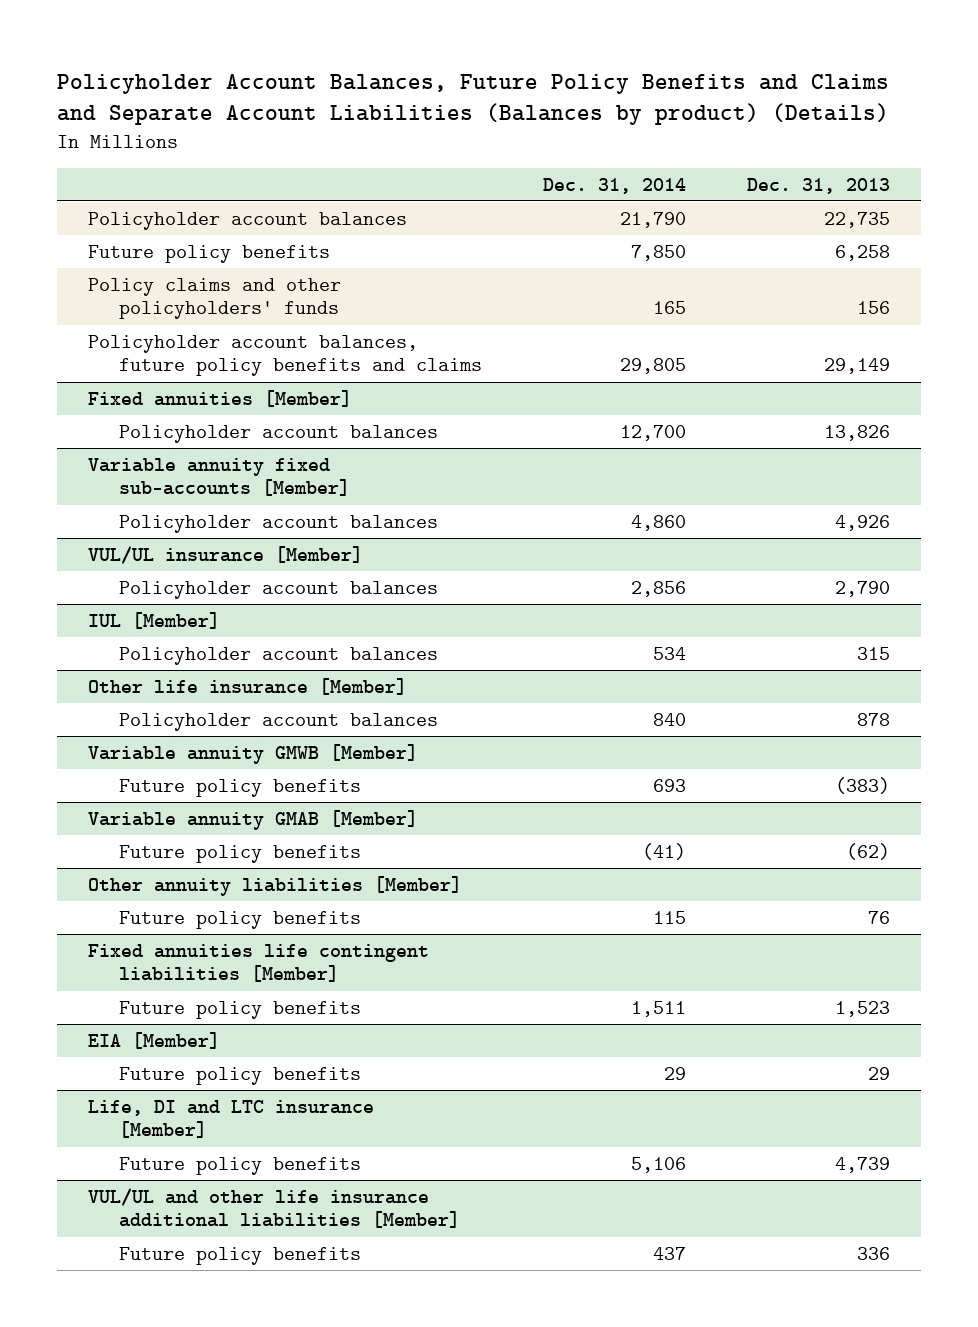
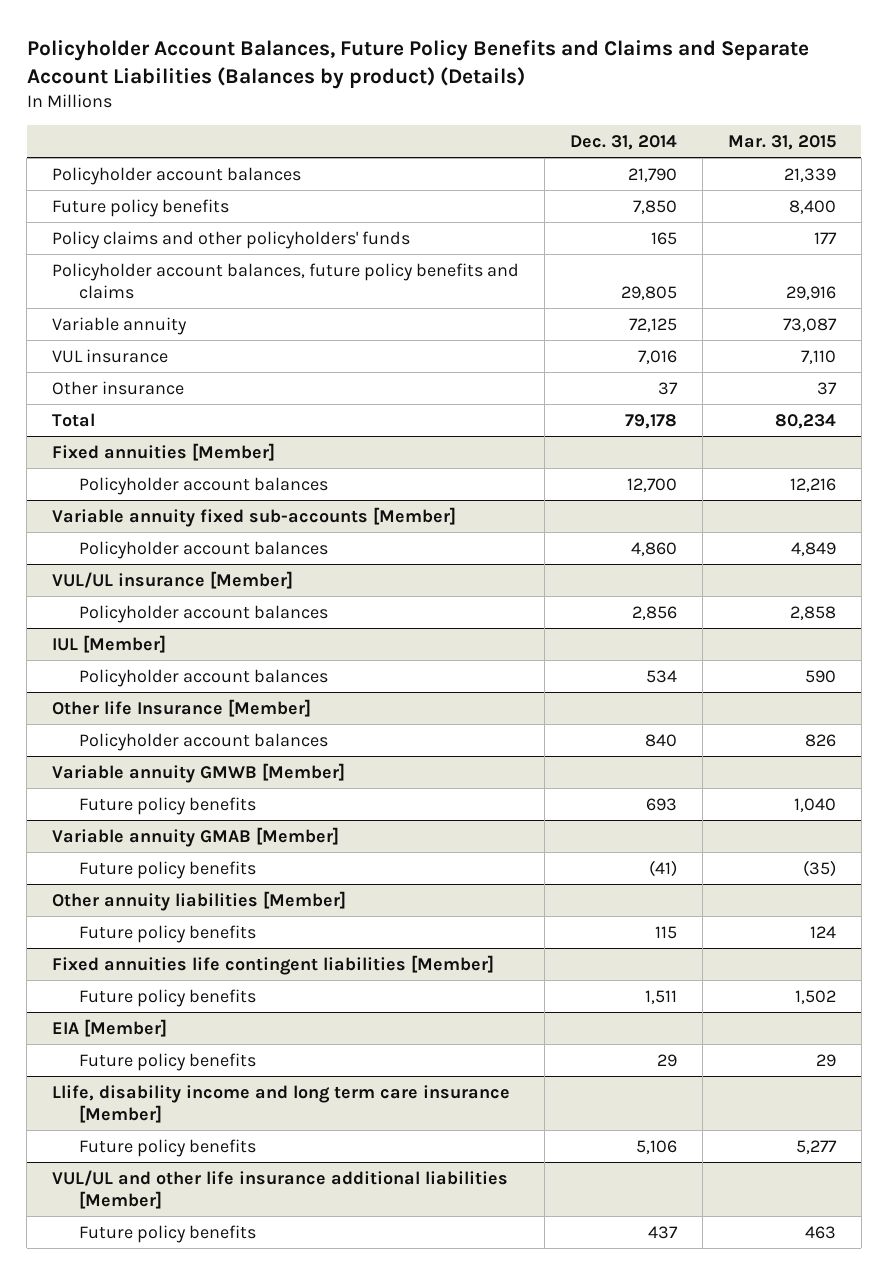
[747,177,891,194] Dec. 31, 2013 -> none
none -> [727,134,836,150] Mar. 31, 2015
none -> [51,316,187,335] Variable annuity
none -> [51,348,168,363] VUL insurance
none -> [51,380,184,395] Other insurance
none -> [51,412,95,427] Total
[87,677,407,695] Other life insurance [Member] -> [51,698,311,717] Other life Insurance [Member]
[87,1099,374,1139] Life, DI and LTC insurance [Member] -> [51,1084,510,1123] Llife, disability income and long term care insurance [Member]

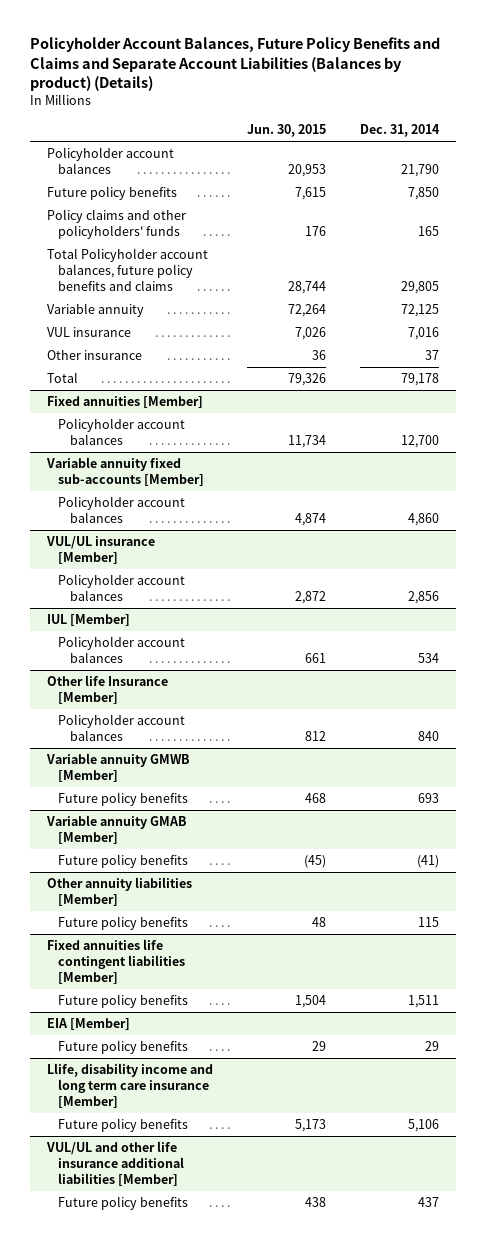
[727,134,836,150] Mar. 31, 2015 -> none
none -> [246,123,326,137] Jun. 30, 2015
[51,262,519,299] Policyholder account balances, future policy benefits and claims -> [46,248,208,291] Total Policyholder account balances, future policy benefits and claims

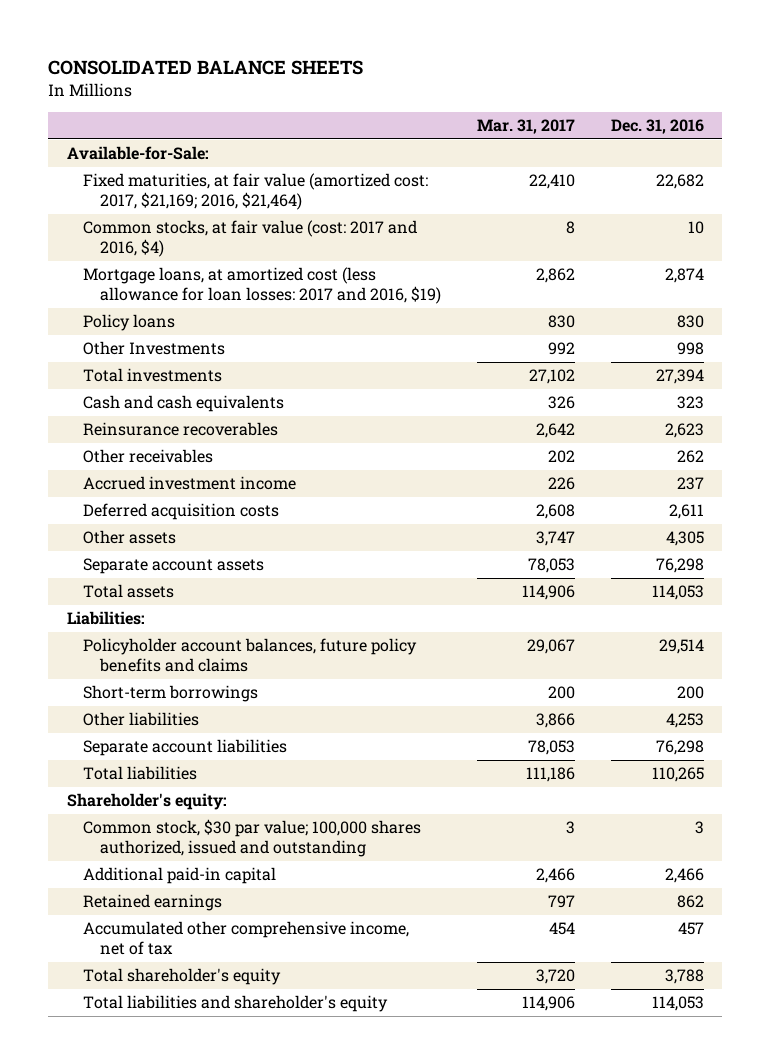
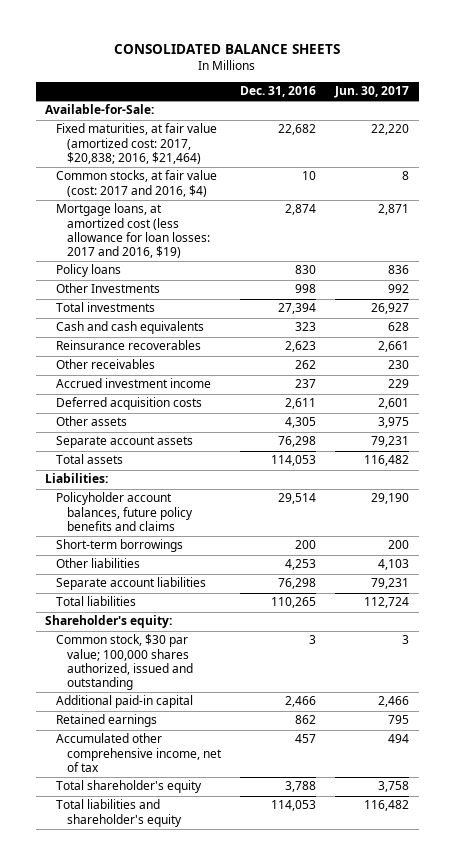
[477,119,576,135] Mar. 31, 2017 -> none
none -> [334,86,410,99] Jun. 30, 2017
[83,173,429,211] Fixed maturities, at fair value (amortized cost: 2017, $21,169; 2016, $21,464) -> [56,123,218,164] Fixed maturities, at fair value (amortized cost: 2017, $20,838; 2016, $21,464)

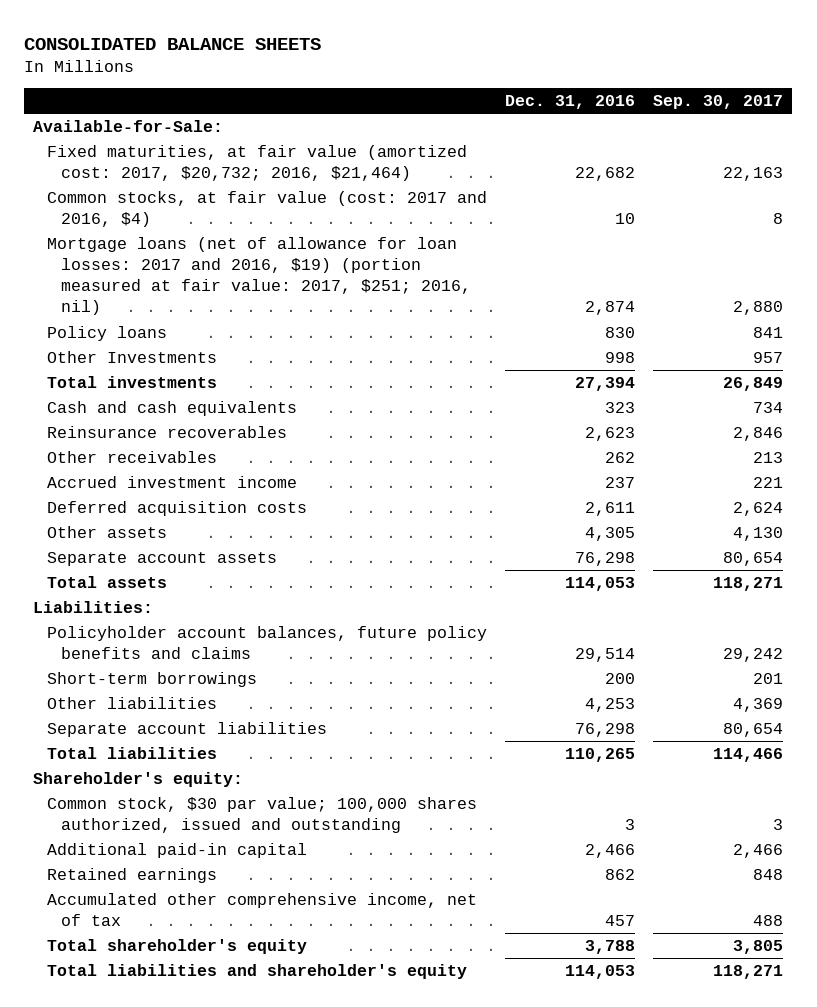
[334,86,410,99] Jun. 30, 2017 -> none
none -> [653,94,784,109] Sep. 30, 2017
[56,123,218,164] Fixed maturities, at fair value (amortized cost: 2017, $20,838; 2016, $21,464) -> [47,145,468,182] Fixed maturities, at fair value (amortized cost: 2017, $20,732; 2016, $21,464)
[56,203,211,258] Mortgage loans, at amortized cost (less allowance for loan losses: 2017 and 2016, $19) -> [47,237,472,316] Mortgage loans (net of allowance for loan losses: 2017 and 2016, $19) (portion measured at fair value: 2017, $251; 2016, nil)

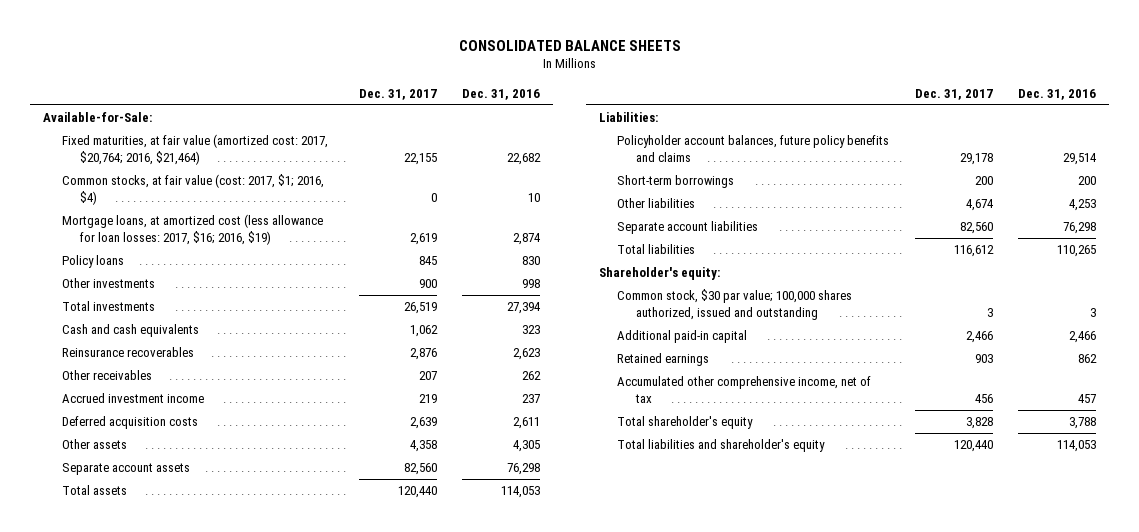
[653,94,784,109] Sep. 30, 2017 -> none
none -> [358,88,437,100] Dec. 31, 2017
[47,145,468,182] Fixed maturities, at fair value (amortized cost: 2017, $20,732; 2016, $21,464) -> [61,134,328,165] Fixed maturities, at fair value (amortized cost: 2017, $20,764; 2016, $21,464)
[47,191,488,228] Common stocks, at fair value (cost: 2017 and 2016, $4) -> [61,174,324,205] Common stocks, at fair value (cost: 2017, $1; 2016, $4)
[47,237,472,316] Mortgage loans (net of allowance for loan losses: 2017 and 2016, $19) (portion measured at fair value: 2017, $251; 2016, nil) -> [61,214,323,245] Mortgage loans, at amortized cost (less allowance for loan losses: 2017, $16; 2016, $19)
[47,351,218,364] Other Investments -> [61,278,155,289] Other investments

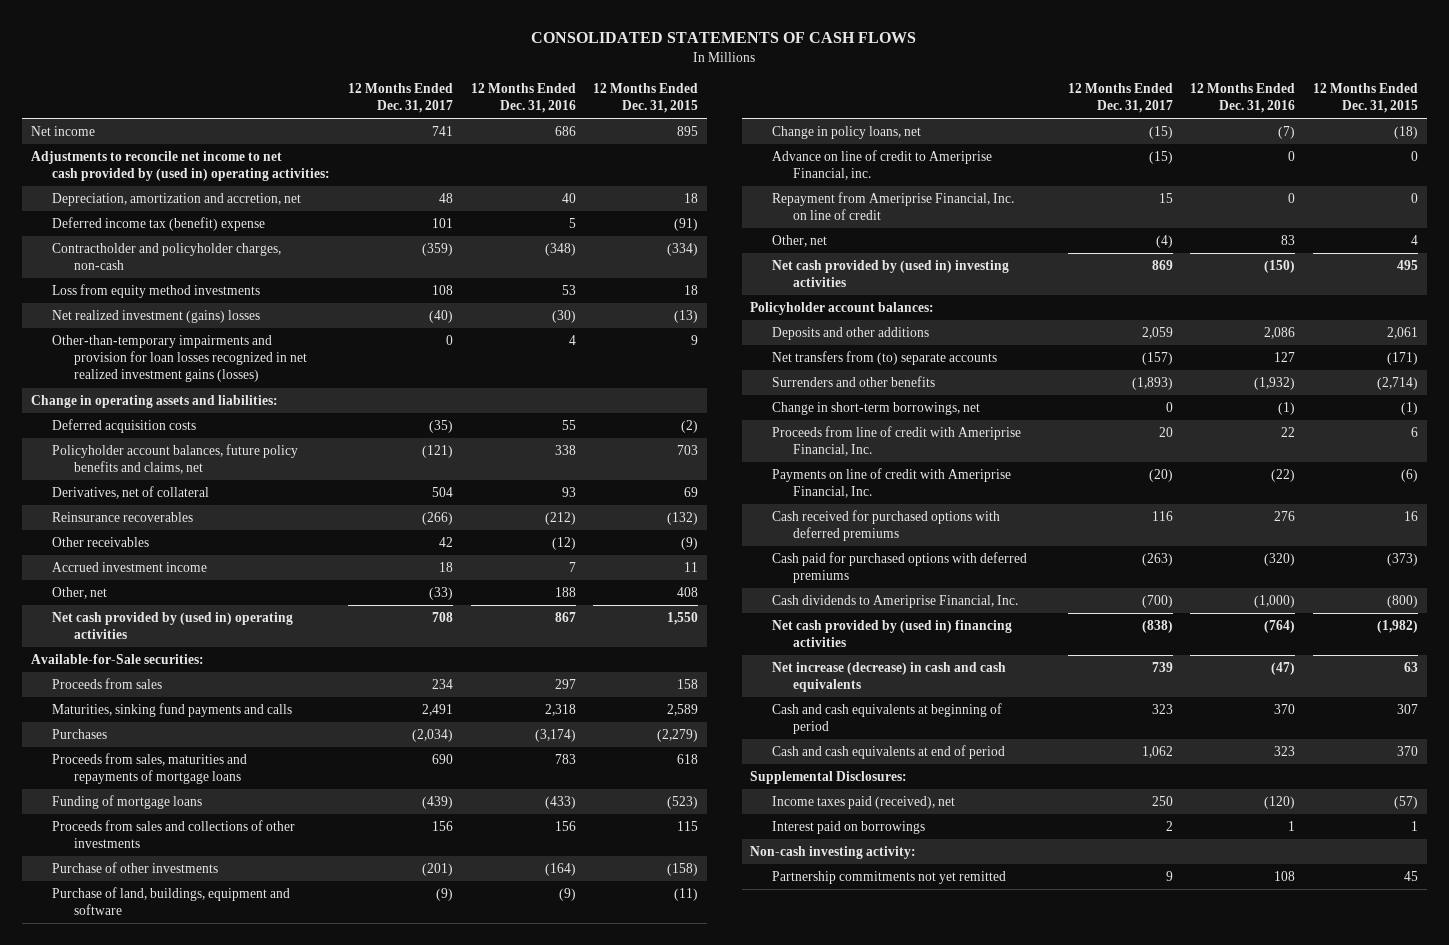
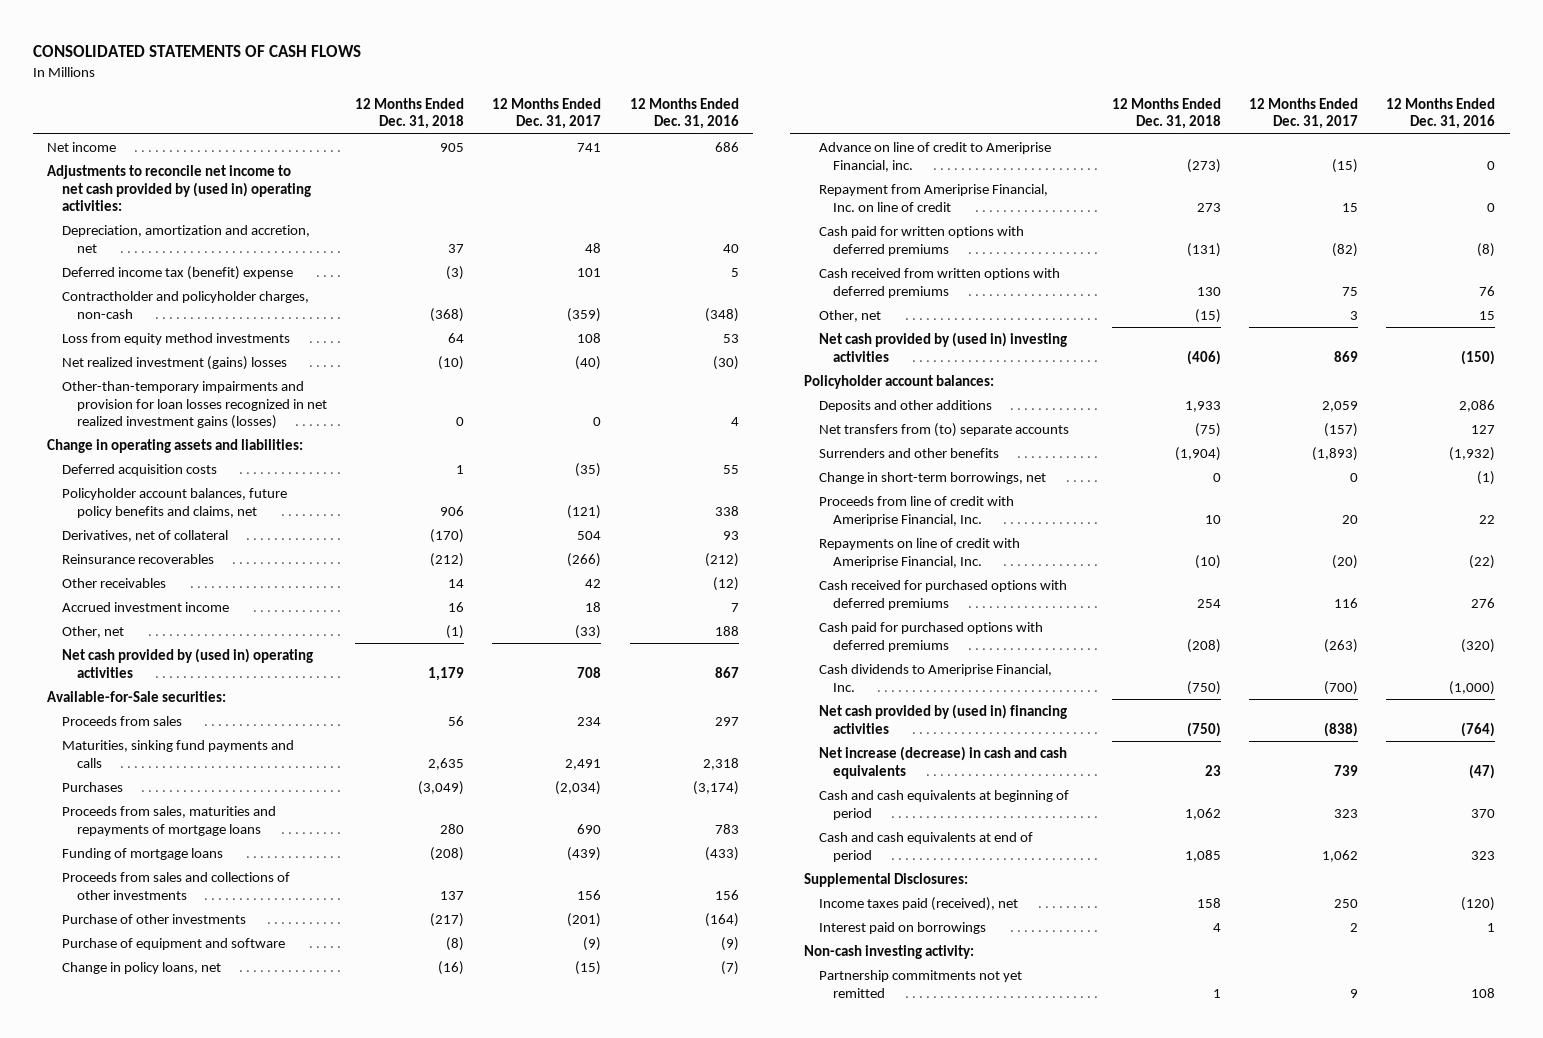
[593,82,699,113] 12 Months Ended Dec. 31, 2015 -> none
none -> [354,97,464,130] 12 Months Ended Dec. 31, 2018
[52,887,291,916] Purchase of land, buildings, equipment and software -> [62,938,286,951] Purchase of equipment and software
none -> [818,226,1024,256] Cash paid for written options with deferred premiums
none -> [818,268,1060,298] Cash received from written options with deferred premiums
[1155,235,1173,249] (4) -> [1350,311,1359,321] 3
[1281,235,1296,246] 83 -> [1479,311,1496,321] 15
[771,468,1011,499] Payments on line of credit with Ameriprise Financial, Inc. -> [818,538,1020,568] Repayments on line of credit with Ameriprise Financial, Inc.

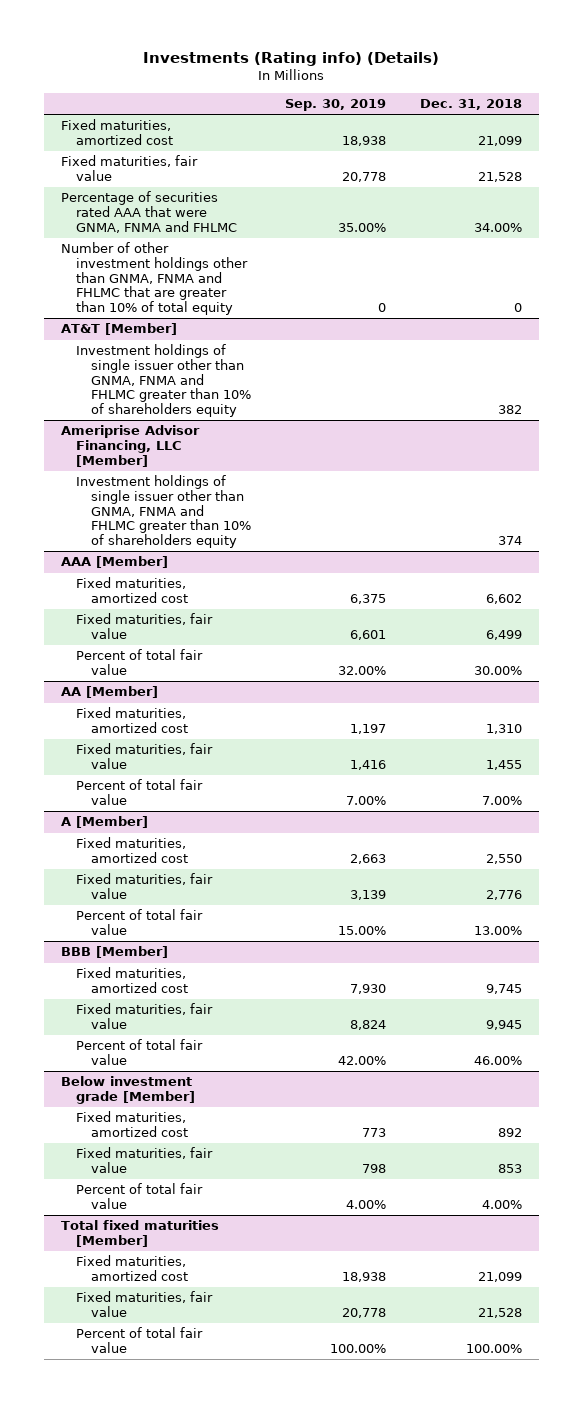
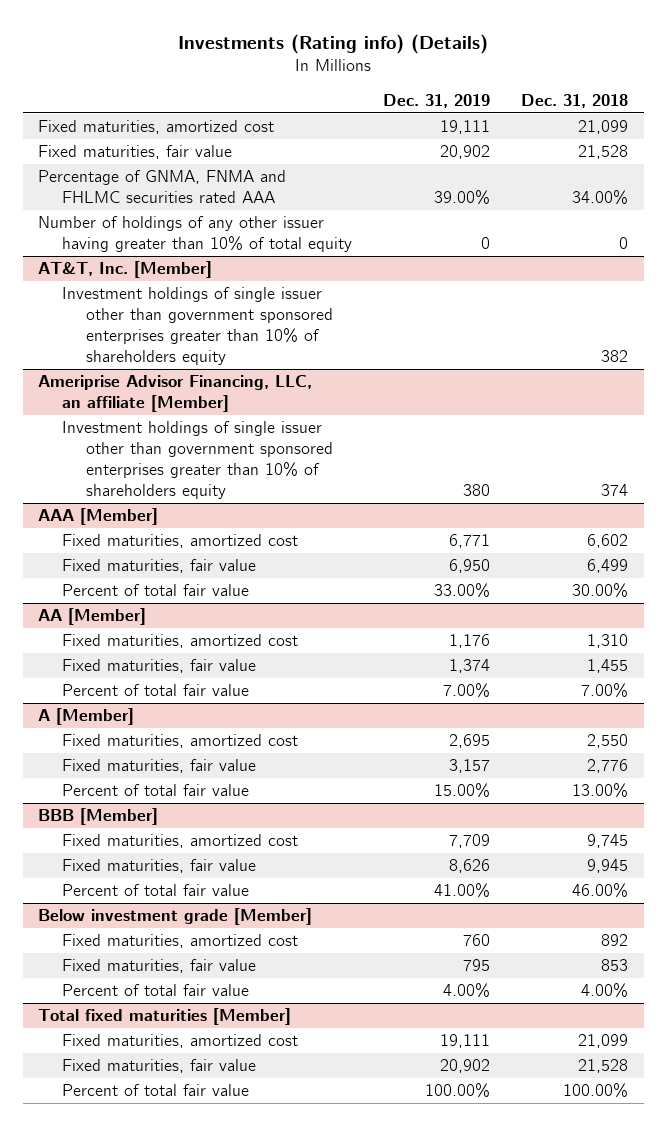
[284,99,386,112] Sep. 30, 2019 -> none
none -> [383,93,491,108] Dec. 31, 2019
[60,191,237,233] Percentage of securities rated AAA that were GNMA, FNMA and FHLMC -> [38,170,287,204] Percentage of GNMA, FNMA and FHLMC securities rated AAA
[60,242,248,315] Number of other investment holdings other than GNMA, FNMA and FHLMC that are greater than 10% of total equity -> [38,216,353,253] Number of holdings of any other issuer having greater than 10% of total equity
[60,323,177,336] AT&T [Member] -> [38,261,213,279] AT&T, Inc. [Member]
[75,344,251,417] Investment holdings of single issuer other than GNMA, FNMA and FHLMC greater than 10% of shareholders equity -> [62,287,334,366] Investment holdings of single issuer other than government sponsored enterprises greater than 10% of shareholders equity
[60,425,200,467] Ameriprise Advisor Financing, LLC [Member] -> [38,375,313,413] Ameriprise Advisor Financing, LLC, an affiliate [Member]
[75,475,251,548] Investment holdings of single issuer other than GNMA, FNMA and FHLMC greater than 10% of shareholders equity -> [62,421,334,500] Investment holdings of single issuer other than government sponsored enterprises greater than 10% of shareholders equity

